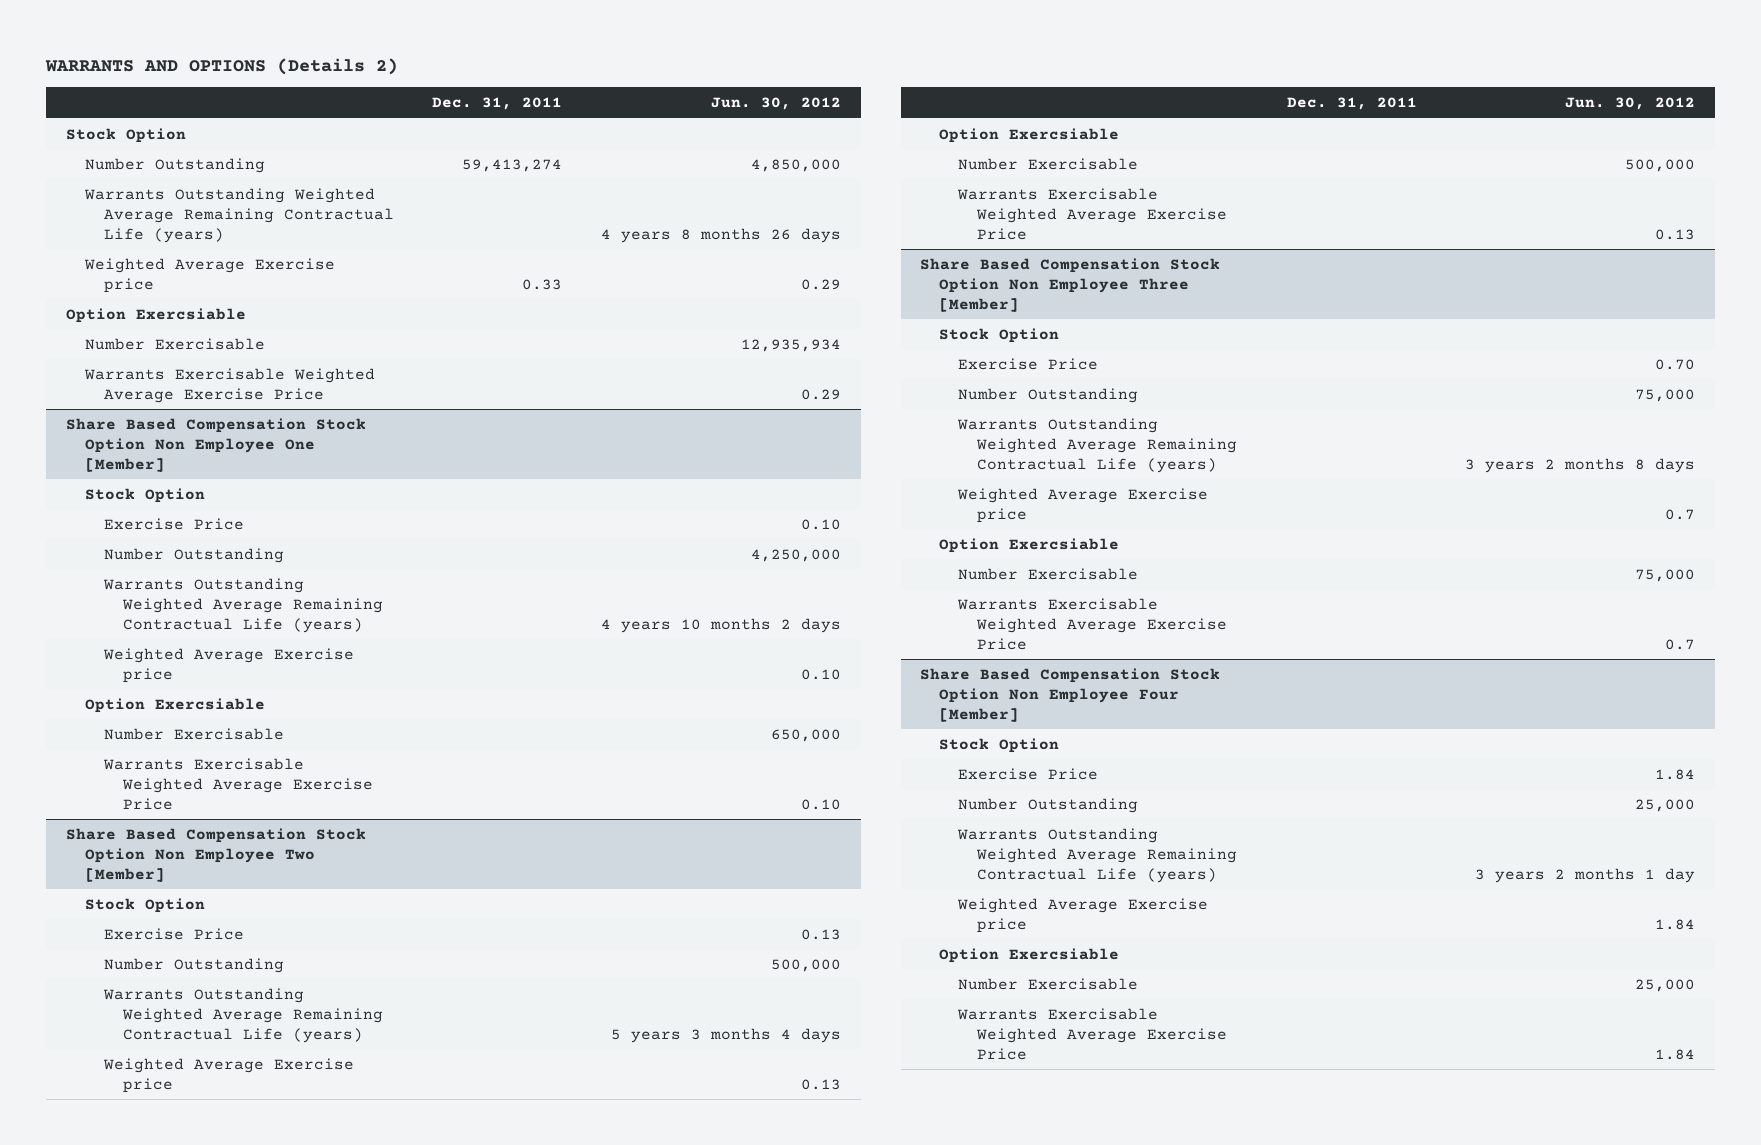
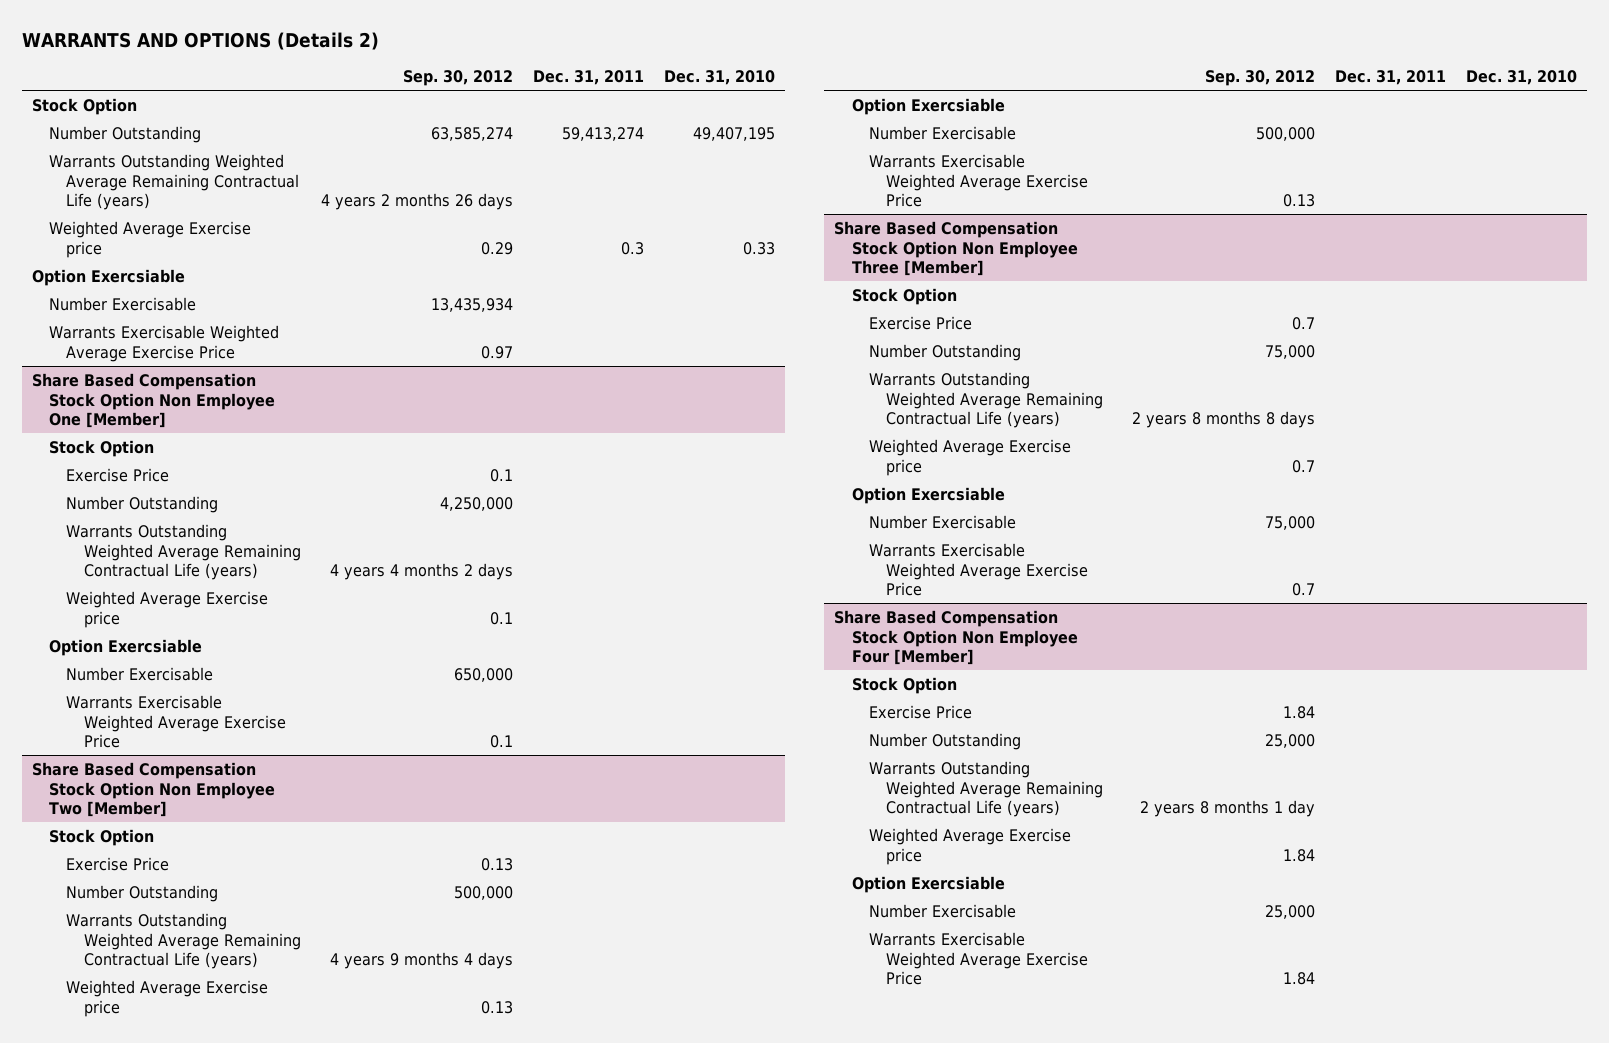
[711,97,842,111] Jun. 30, 2012 -> none
none -> [402,70,513,87] Sep. 30, 2012
none -> [663,70,775,86] Dec. 31, 2010
[522,278,563,290] 0.33 -> [620,241,644,255] 0.3

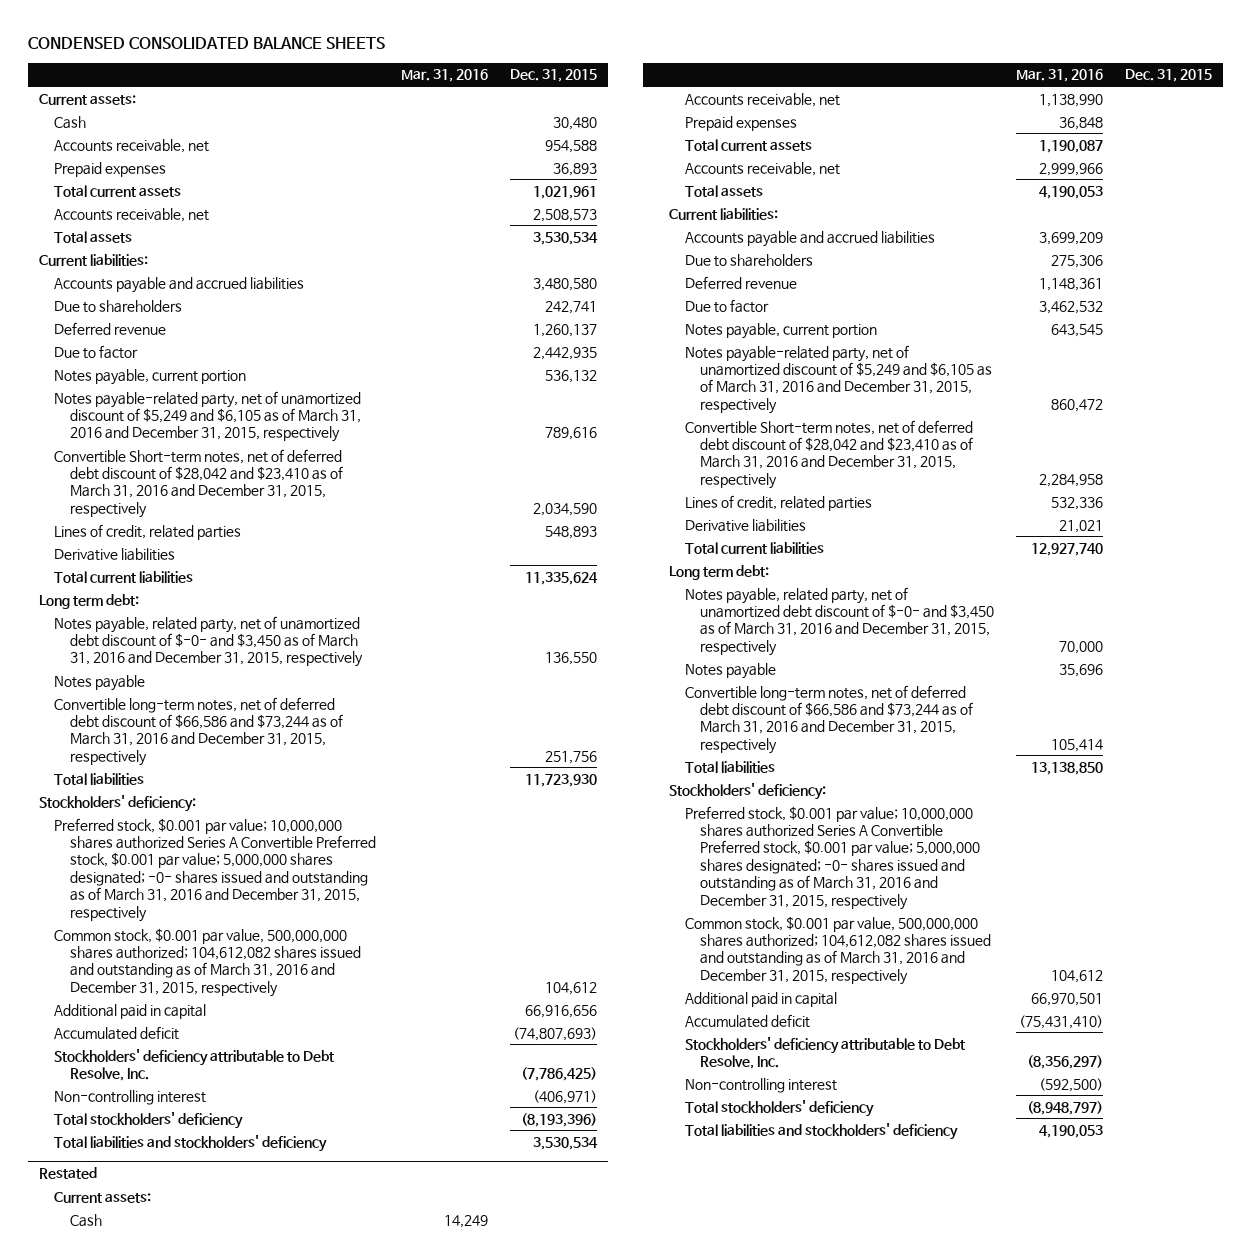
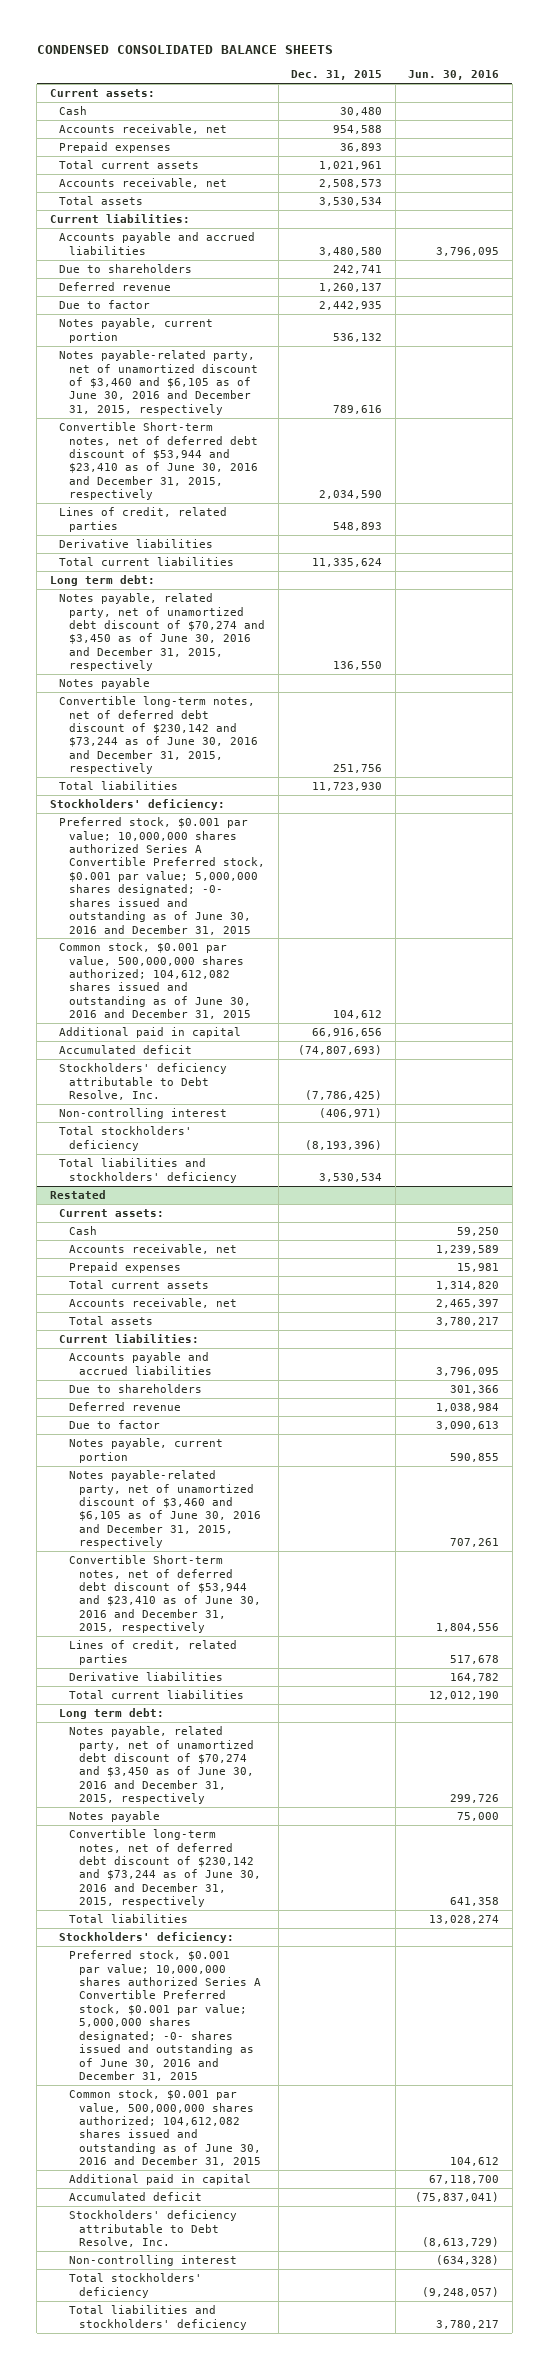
[401,69,489,83] Mar. 31, 2016 -> none
none -> [408,70,500,81] Jun. 30, 2016
[54,390,362,443] Notes payable-related party, net of unamortized discount of $5,249 and $6,105 as of March 31, 2016 and December 31, 2015, respectively -> [59,350,259,415] Notes payable-related party, net of unamortized discount of $3,460 and $6,105 as of June 30, 2016 and December 31, 2015, respectively
[54,448,343,518] Convertible Short-term notes, net of deferred debt discount of $28,042 and $23,410 as of March 31, 2016 and December 31, 2015, respectively -> [59,422,259,501] Convertible Short-term notes, net of deferred debt discount of $53,944 and $23,410 as of June 30, 2016 and December 31, 2015, respectively
[54,615,363,668] Notes payable, related party, net of unamortized debt discount of $-0- and $3,450 as of March 31, 2016 and December 31, 2015, respectively -> [59,593,266,672] Notes payable, related party, net of unamortized debt discount of $70,274 and $3,450 as of June 30, 2016 and December 31, 2015, respectively
[54,696,343,766] Convertible long-term notes, net of deferred debt discount of $66,586 and $73,244 as of March 31, 2016 and December 31, 2015, respectively -> [59,696,259,775] Convertible long-term notes, net of deferred debt discount of $230,142 and $73,244 as of June 30, 2016 and December 31, 2015, respectively
[54,817,376,922] Preferred stock, $0.001 par value; 10,000,000 shares authorized Series A Convertible Preferred stock, $0.001 par value; 5,000,000 shares designated; -0- shares issued and outstanding as of March 31, 2016 and December 31, 2015, respectively -> [59,817,266,935] Preferred stock, $0.001 par value; 10,000,000 shares authorized Series A Convertible Preferred stock, $0.001 par value; 5,000,000 shares designated; -0- shares issued and outstanding as of June 30, 2016 and December 31, 2015
[54,927,361,997] Common stock, $0.001 par value, 500,000,000 shares authorized; 104,612,082 shares issued and outstanding as of March 31, 2016 and December 31, 2015, respectively -> [59,942,252,1020] Common stock, $0.001 par value, 500,000,000 shares authorized; 104,612,082 shares issued and outstanding as of June 30, 2016 and December 31, 2015
[684,344,993,414] Notes payable-related party, net of unamortized discount of $5,249 and $6,105 as of March 31, 2016 and December 31, 2015, respectively -> [69,1470,261,1549] Notes payable-related party, net of unamortized discount of $3,460 and $6,105 as of June 30, 2016 and December 31, 2015, respectively
[684,419,974,489] Convertible Short-term notes, net of deferred debt discount of $28,042 and $23,410 as of March 31, 2016 and December 31, 2015, respectively -> [69,1555,261,1634] Convertible Short-term notes, net of deferred debt discount of $53,944 and $23,410 as of June 30, 2016 and December 31, 2015, respectively
[684,586,995,656] Notes payable, related party, net of unamortized debt discount of $-0- and $3,450 as of March 31, 2016 and December 31, 2015, respectively -> [69,1726,254,1805] Notes payable, related party, net of unamortized debt discount of $70,274 and $3,450 as of June 30, 2016 and December 31, 2015, respectively
[684,684,974,754] Convertible long-term notes, net of deferred debt discount of $66,586 and $73,244 as of March 31, 2016 and December 31, 2015, respectively -> [69,1829,261,1908] Convertible long-term notes, net of deferred debt discount of $230,142 and $73,244 as of June 30, 2016 and December 31, 2015, respectively
[684,805,981,910] Preferred stock, $0.001 par value; 10,000,000 shares authorized Series A Convertible Preferred stock, $0.001 par value; 5,000,000 shares designated; -0- shares issued and outstanding as of March 31, 2016 and December 31, 2015, respectively -> [69,1950,261,2081] Preferred stock, $0.001 par value; 10,000,000 shares authorized Series A Convertible Preferred stock, $0.001 par value; 5,000,000 shares designated; -0- shares issued and outstanding as of June 30, 2016 and December 31, 2015
[684,915,992,985] Common stock, $0.001 par value, 500,000,000 shares authorized; 104,612,082 shares issued and outstanding as of March 31, 2016 and December 31, 2015, respectively -> [69,2089,261,2167] Common stock, $0.001 par value, 500,000,000 shares authorized; 104,612,082 shares issued and outstanding as of June 30, 2016 and December 31, 2015

